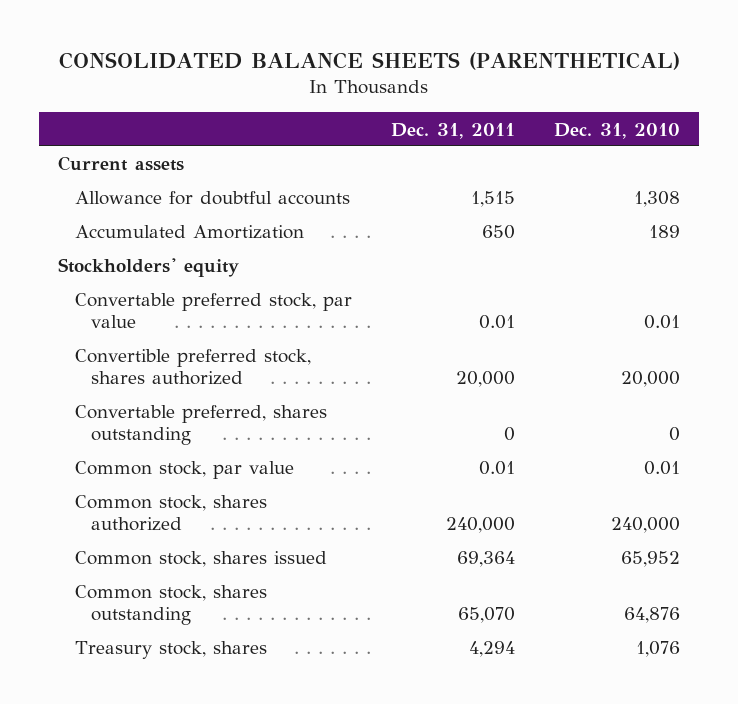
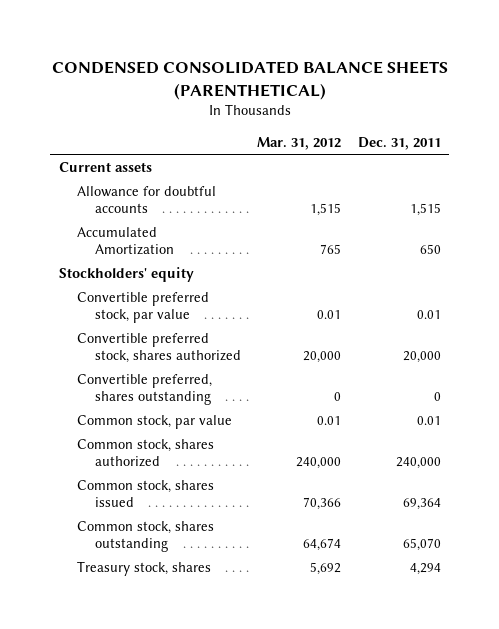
[59,51,681,70] CONSOLIDATED BALANCE SHEETS (PARENTHETICAL) -> [51,61,448,100] CONDENSED CONSOLIDATED BALANCE SHEETS (PARENTHETICAL)
[553,122,680,139] Dec. 31, 2010 -> none
none -> [257,136,342,150] Mar. 31, 2012
[74,293,352,329] Convertable preferred stock, par value -> [76,291,209,323] Convertible preferred stock, par value
[74,405,327,446] Convertable preferred, shares outstanding -> [76,373,212,405] Convertible preferred, shares outstanding

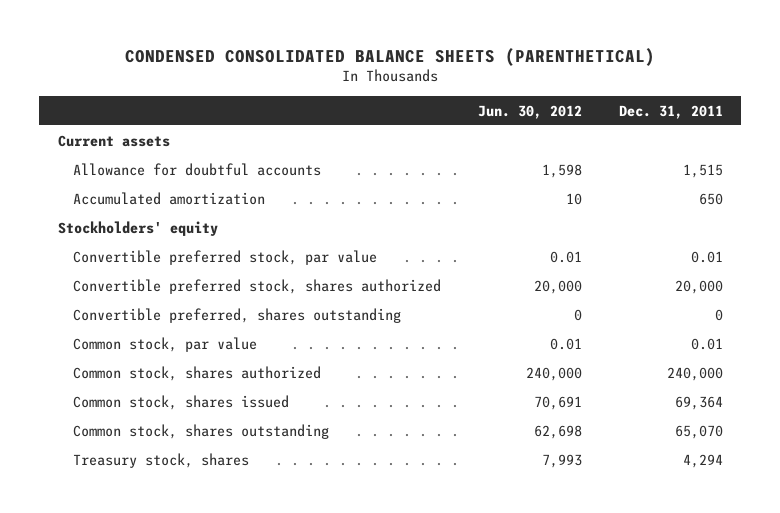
[257,136,342,150] Mar. 31, 2012 -> none
none -> [477,104,582,119] Jun. 30, 2012
[76,226,174,255] Accumulated Amortization -> [72,191,265,205] Accumulated amortization

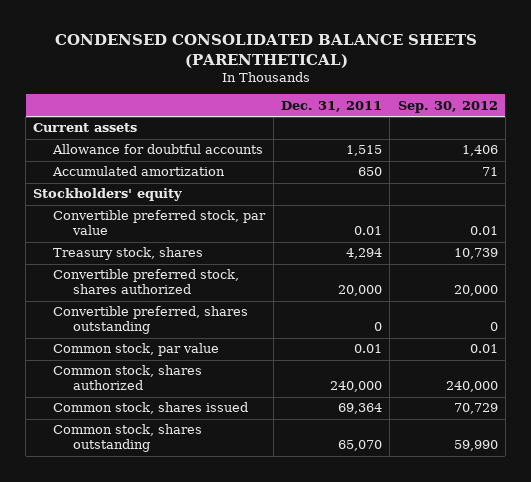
[477,104,582,119] Jun. 30, 2012 -> none
none -> [397,100,498,113] Sep. 30, 2012
[72,452,249,468] Treasury stock, shares -> [53,247,204,261] Treasury stock, shares

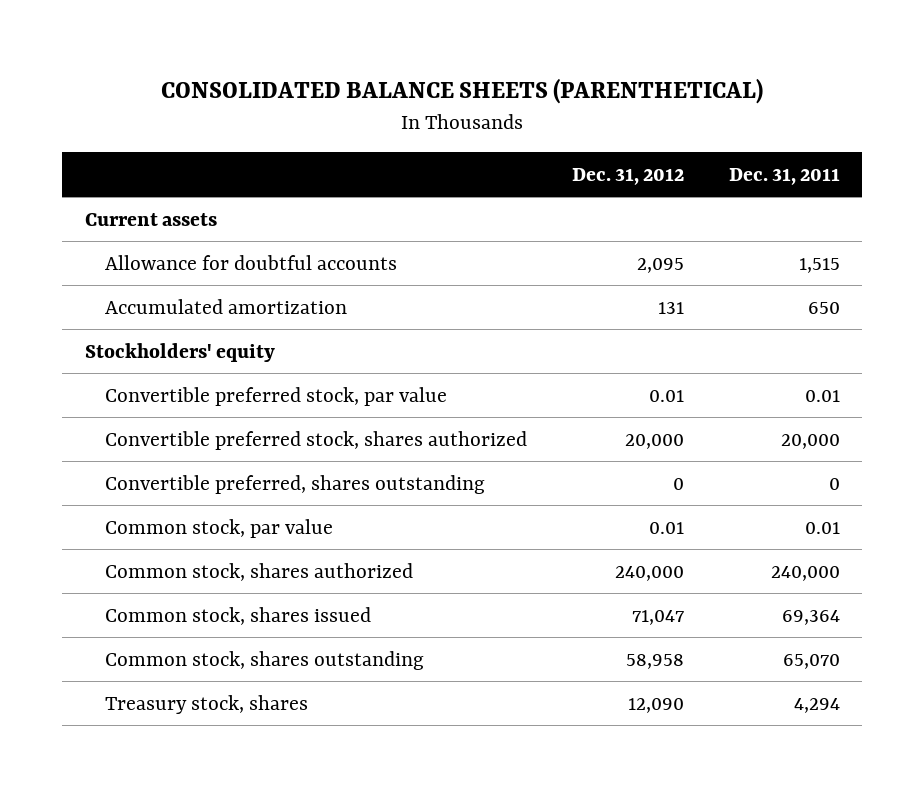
[54,34,477,68] CONDENSED CONSOLIDATED BALANCE SHEETS (PARENTHETICAL) -> [161,78,764,105] CONSOLIDATED BALANCE SHEETS (PARENTHETICAL)
[397,100,498,113] Sep. 30, 2012 -> none
none -> [571,167,684,185] Dec. 31, 2012
[53,247,204,261] Treasury stock, shares -> [104,694,308,714] Treasury stock, shares

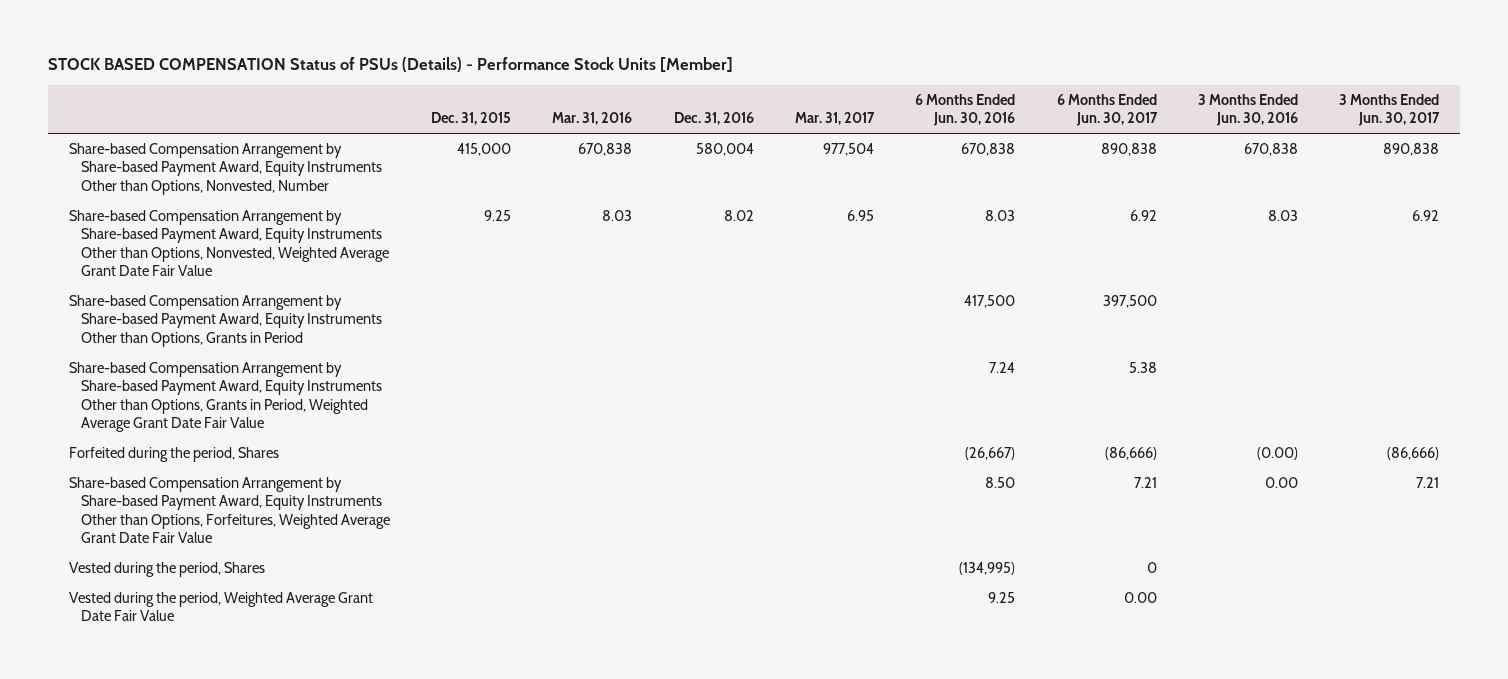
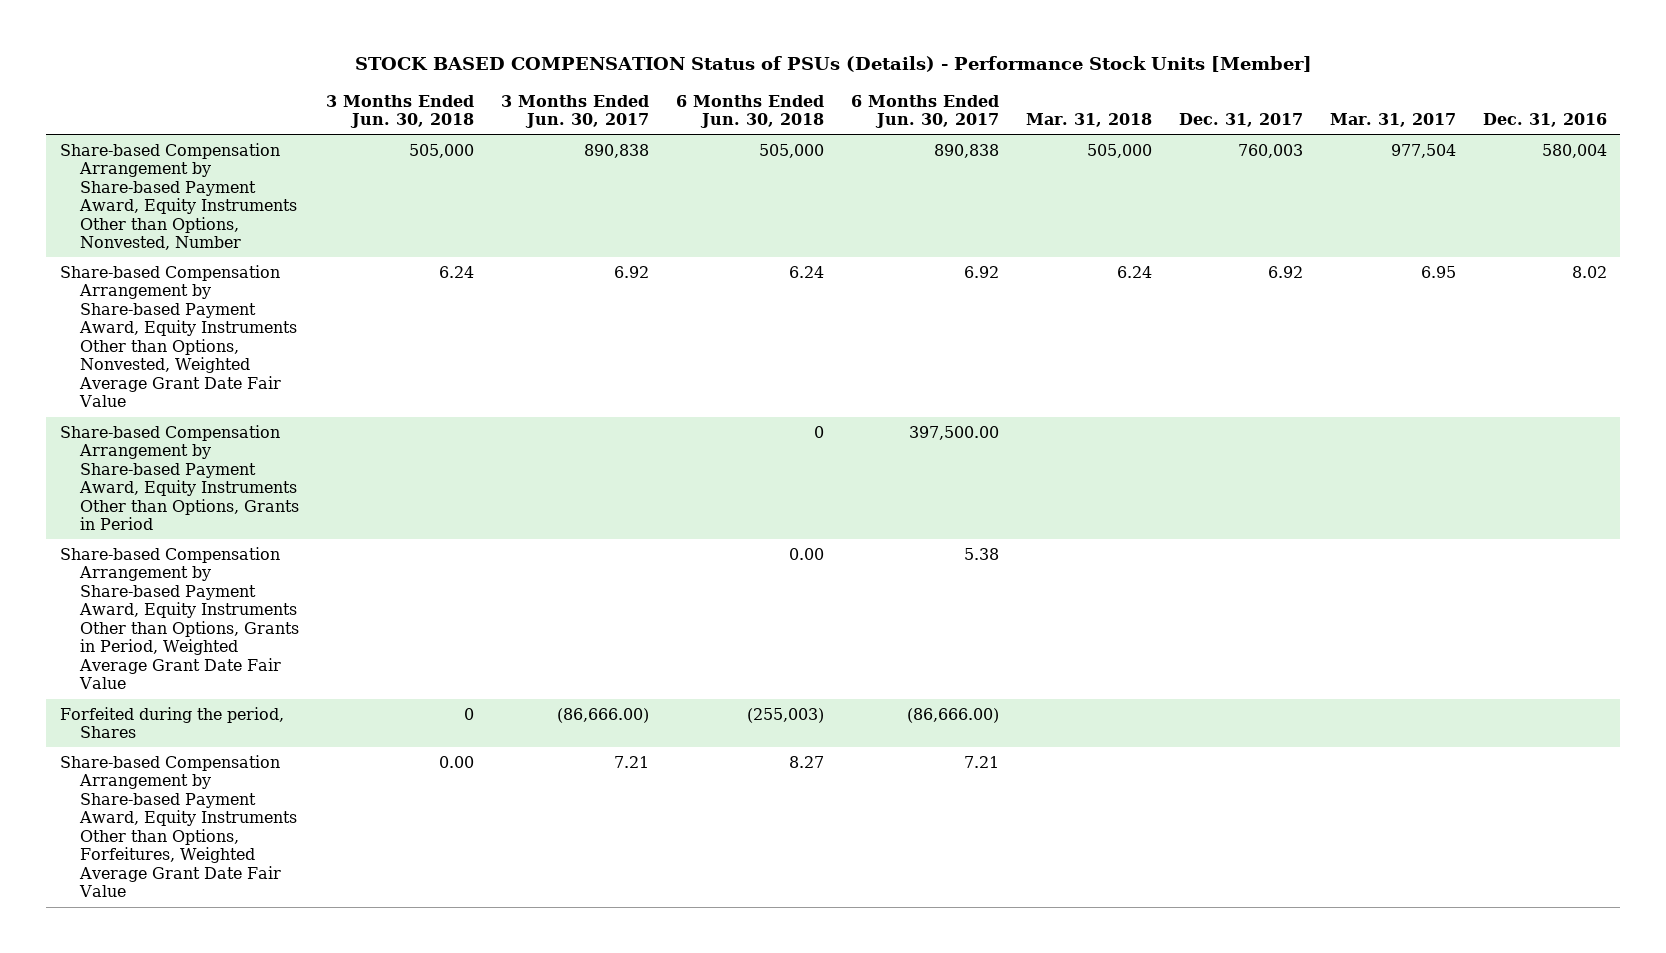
[430,112,511,126] Dec. 31, 2015 -> none
[552,112,633,126] Mar. 31, 2016 -> none
[915,93,1016,127] 6 Months Ended Jun. 30, 2016 -> none
[1198,93,1299,127] 3 Months Ended Jun. 30, 2016 -> none
none -> [325,94,474,129] 3 Months Ended Jun. 30, 2018
none -> [675,94,824,129] 6 Months Ended Jun. 30, 2018
none -> [1025,113,1152,128] Mar. 31, 2018
none -> [1178,113,1303,128] Dec. 31, 2017
[1102,294,1157,308] 397,500 -> [908,425,999,440] 397,500.00
[1104,446,1157,460] (86,666) -> [906,707,999,723] (86,666.00)
[1387,446,1440,460] (86,666) -> [556,707,649,723] (86,666.00)
[68,561,265,577] Vested during the period, Shares -> none
[68,591,373,622] Vested during the period, Weighted Average Grant Date Fair Value -> none

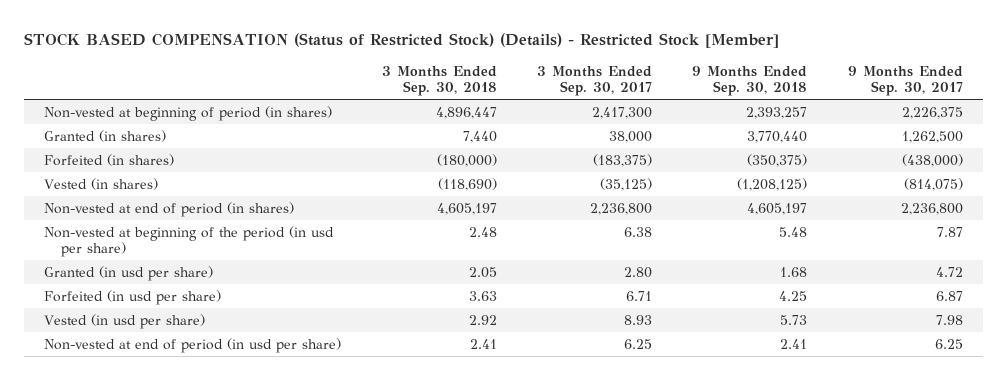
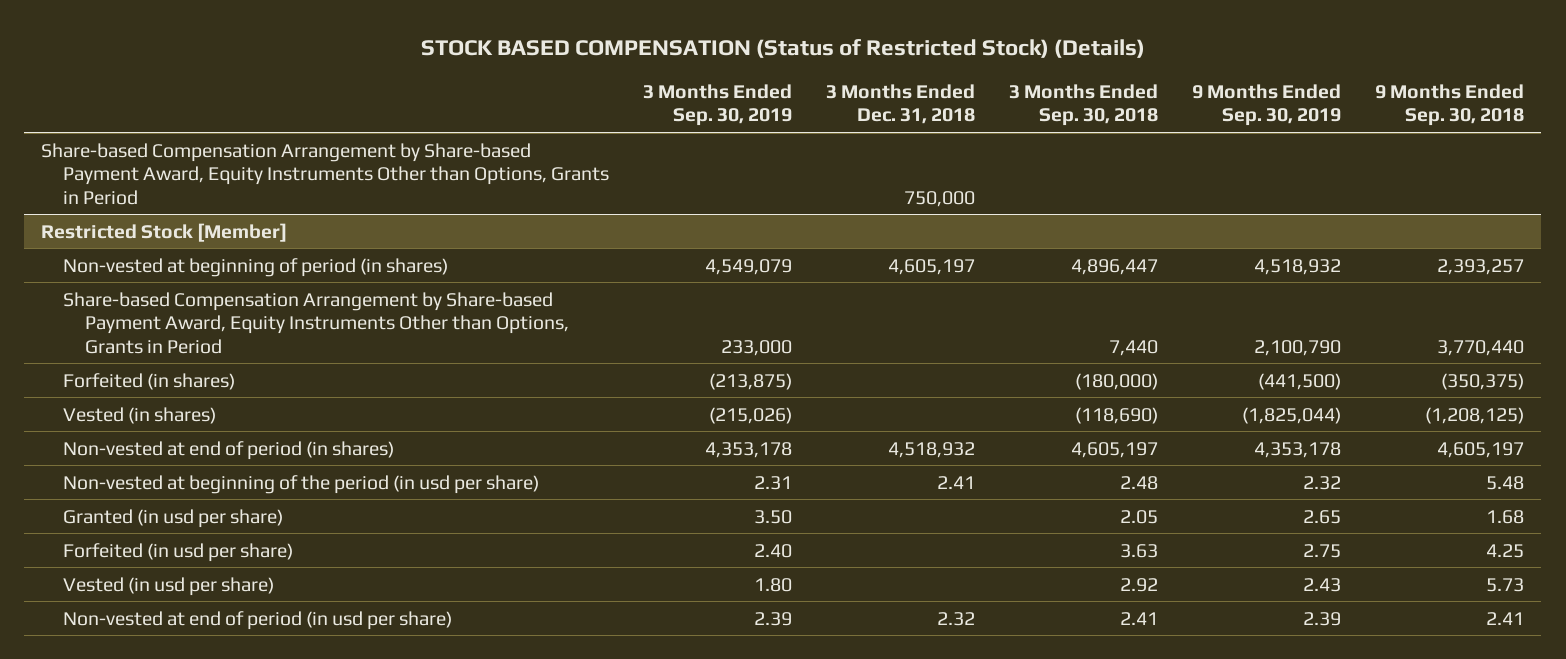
[23,33,779,49] STOCK BASED COMPENSATION (Status of Restricted Stock) (Details) - Restricted Stock [Member] -> [420,38,1145,58] STOCK BASED COMPENSATION (Status of Restricted Stock) (Details)
[536,65,652,96] 3 Months Ended Sep. 30, 2017 -> none
[847,65,963,96] 9 Months Ended Sep. 30, 2017 -> none
none -> [643,83,793,127] 3 Months Ended Sep. 30, 2019
none -> [826,83,976,125] 3 Months Ended Dec. 31, 2018
none -> [1192,83,1342,127] 9 Months Ended Sep. 30, 2019
none -> [41,142,610,205] Share-based Compensation Arrangement by Share-based Payment Award, Equity Instruments Other than Options, Grants in Period
none -> [41,222,288,242] Restricted Stock [Member]
[44,130,167,143] Granted (in shares) -> [63,291,570,354] Share-based Compensation Arrangement by Share-based Payment Award, Equity Instruments Other than Options, Grants in Period

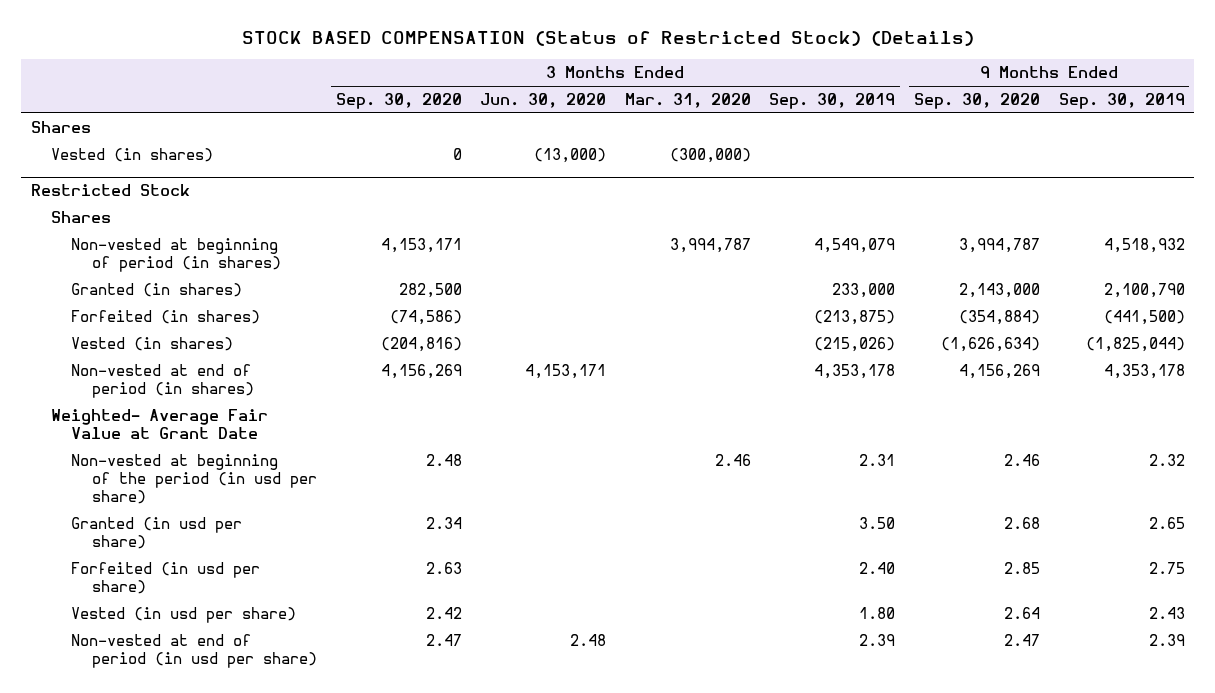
[826,83,976,125] 3 Months Ended Dec. 31, 2018 -> none
[1009,83,1159,127] 3 Months Ended Sep. 30, 2018 -> none
[1375,83,1525,127] 9 Months Ended Sep. 30, 2018 -> none
none -> [335,93,462,110] Sep. 30, 2020
none -> [480,93,607,109] Jun. 30, 2020
none -> [624,93,751,109] Mar. 31, 2020
none -> [913,93,1040,110] Sep. 30, 2020
[41,142,610,205] Share-based Compensation Arrangement by Share-based Payment Award, Equity Instruments Other than Options, Grants in Period -> none
none -> [30,121,91,134] Shares
none -> [50,148,213,163] Vested (in shares)
[41,222,288,242] Restricted Stock [Member] -> [30,184,190,197] Restricted Stock
none -> [50,211,111,224] Shares
[63,291,570,354] Share-based Compensation Arrangement by Share-based Payment Award, Equity Instruments Other than Options, Grants in Period -> [71,283,243,298] Granted (in shares)
none -> [50,409,268,440] Weighted- Average Fair Value at Grant Date

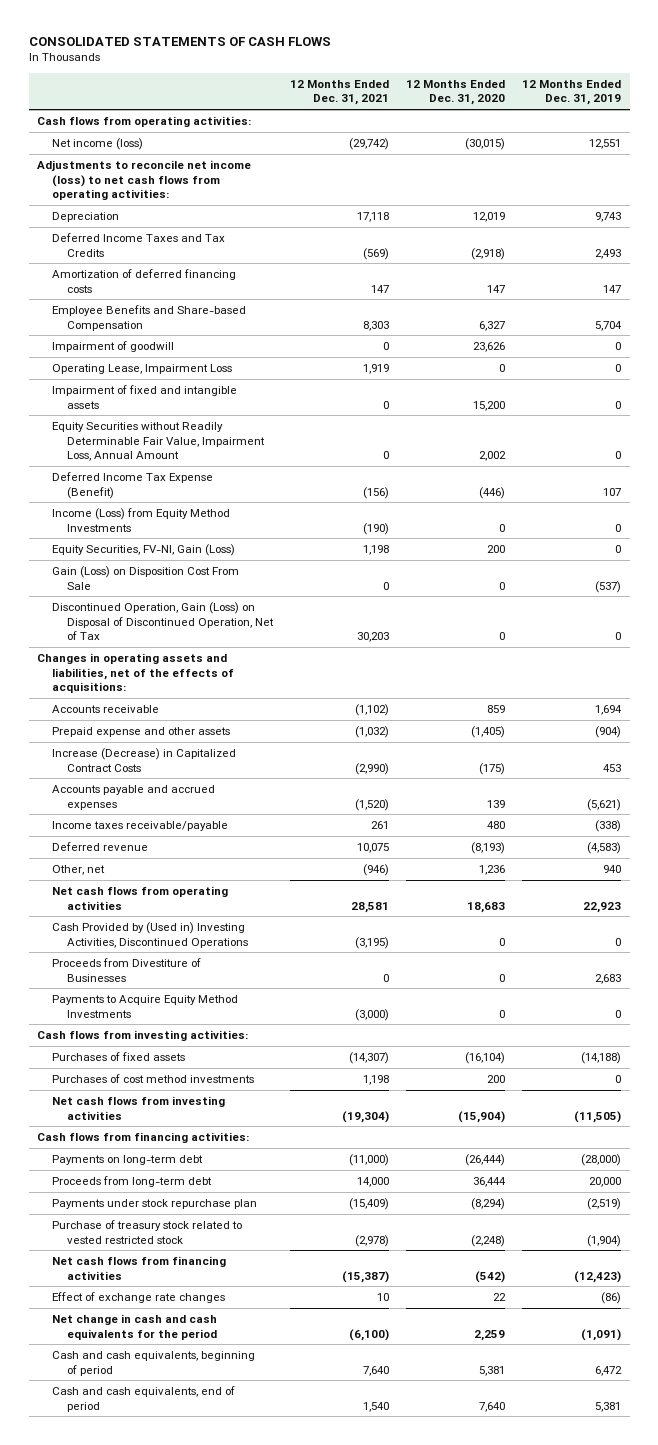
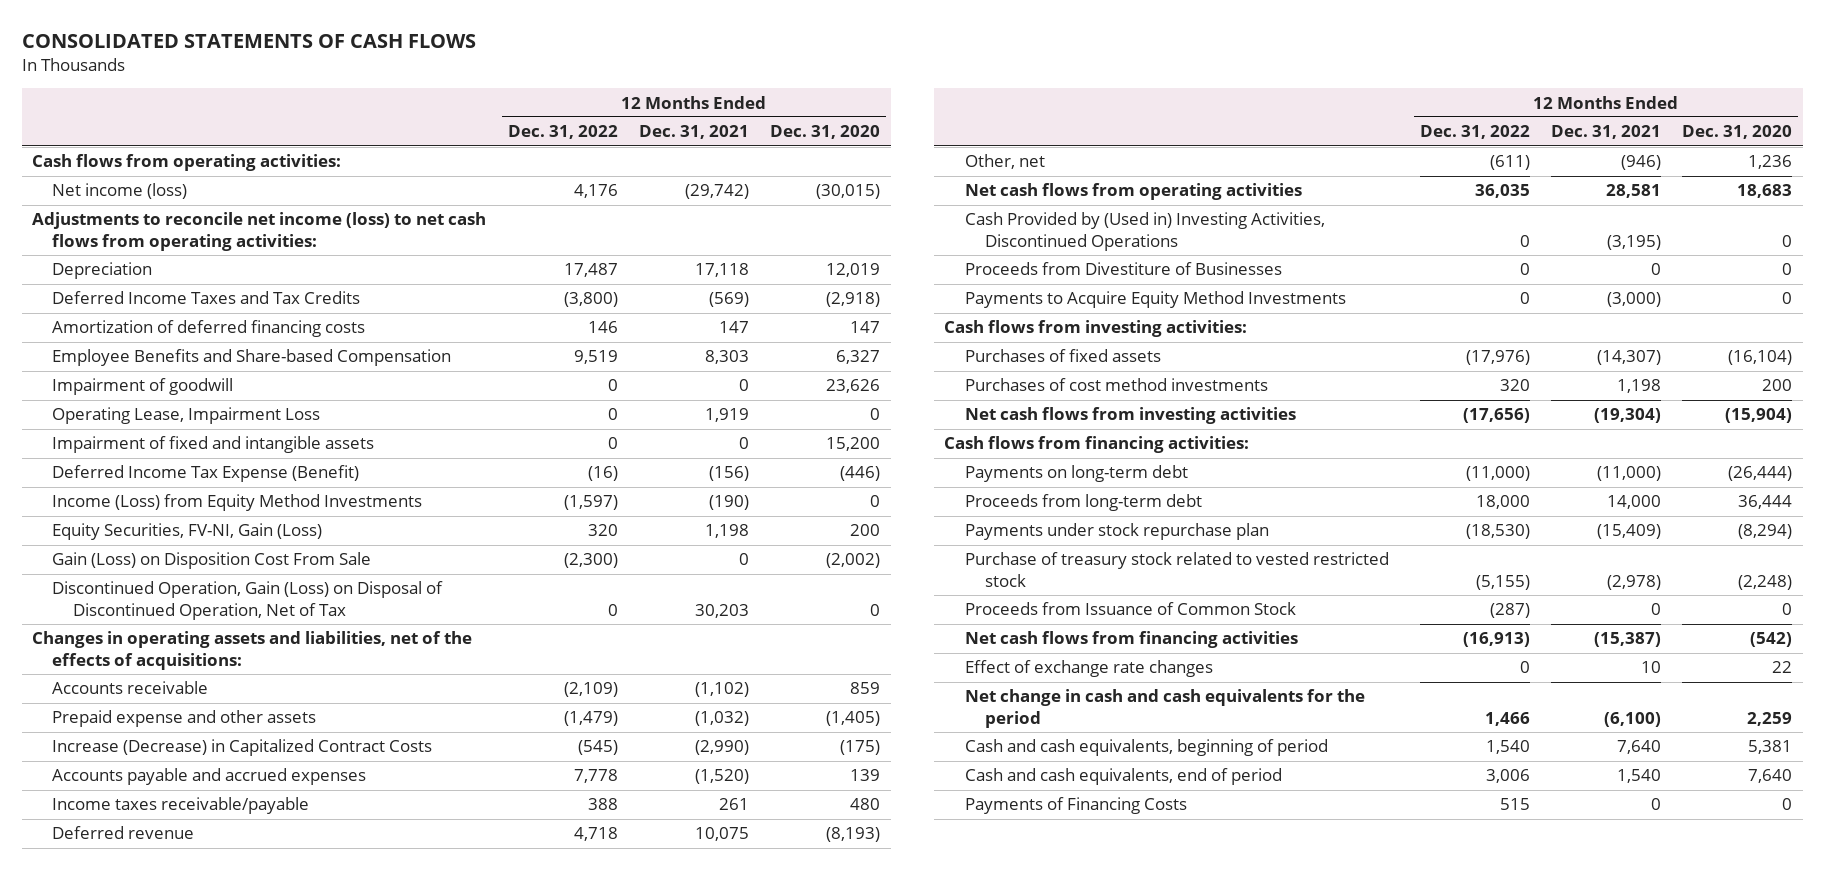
[522,79,622,106] 12 Months Ended Dec. 31, 2019 -> none
none -> [507,125,618,140] Dec. 31, 2022
[51,421,265,462] Equity Securities without Readily Determinable Fair Value, Impairment Loss, Annual Amount -> none
[498,581,505,590] 0 -> [826,553,881,569] (2,002)
none -> [964,602,1296,616] Proceeds from Issuance of Common Stock
none -> [964,797,1187,815] Payments of Financing Costs

